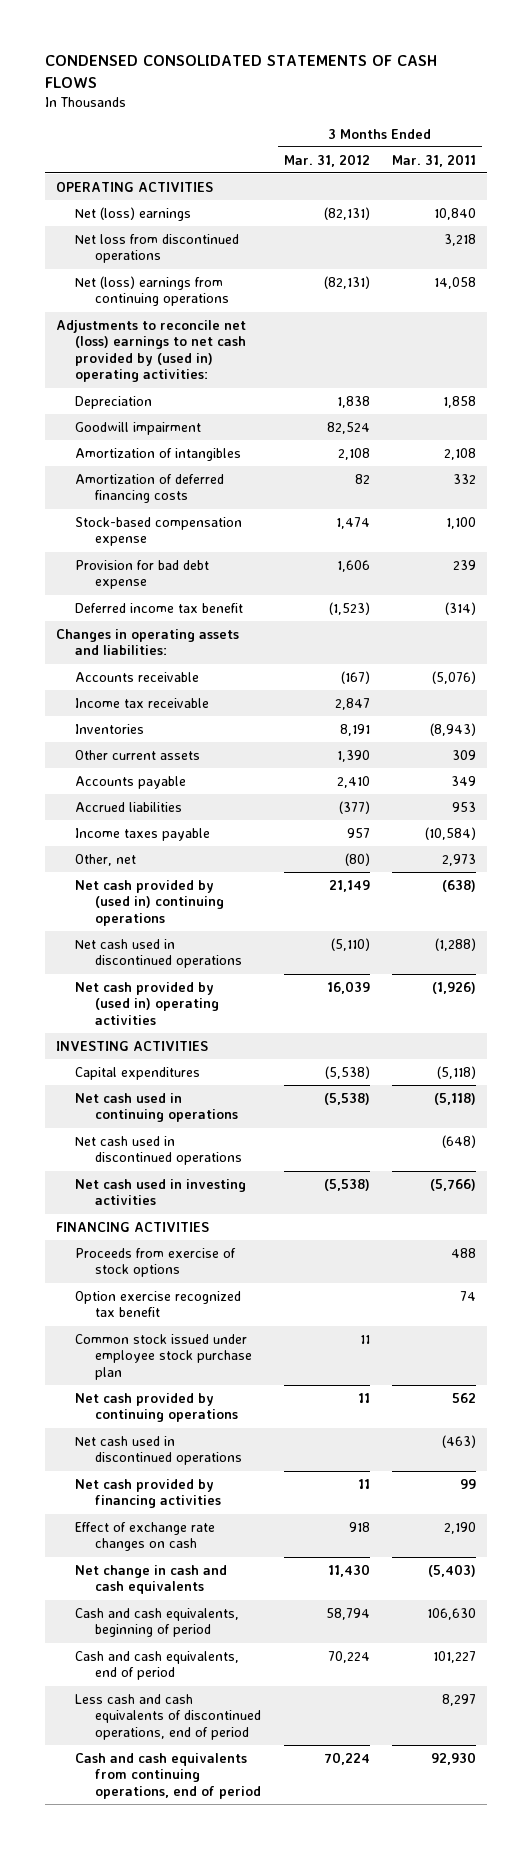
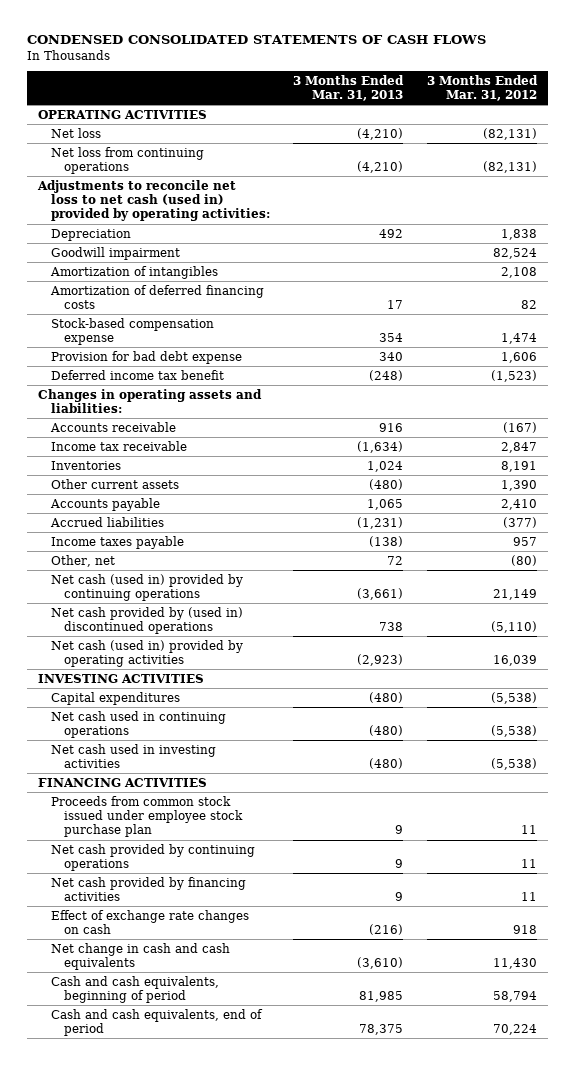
[392,153,477,167] Mar. 31, 2011 -> none
none -> [293,74,405,101] 3 Months Ended Mar. 31, 2013
[75,233,240,264] Net loss from discontinued operations -> none
[75,206,192,221] Net (loss) earnings -> [51,127,102,138] Net loss
[75,275,229,307] Net (loss) earnings from continuing operations -> [51,146,205,174] Net loss from continuing operations
[55,319,247,383] Adjustments to reconcile net (loss) earnings to net cash provided by (used in) operating activities: -> [37,179,271,222] Adjustments to reconcile net loss to net cash (used in) provided by operating activities:
[75,879,224,926] Net cash provided by (used in) continuing operations -> [51,573,244,601] Net cash (used in) provided by continuing operations
[75,938,242,969] Net cash used in discontinued operations -> [51,606,244,634] Net cash provided by (used in) discontinued operations
[75,981,219,1025] Net cash provided by (used in) operating activities -> [51,639,244,667] Net cash (used in) provided by operating activities
[75,1135,242,1166] Net cash used in discontinued operations -> none
[75,1247,237,1278] Proceeds from exercise of stock options -> none
[75,1290,242,1318] Option exercise recognized tax benefit -> none
[75,1333,252,1380] Common stock issued under employee stock purchase plan -> [51,795,244,838] Proceeds from common stock issued under employee stock purchase plan
[75,1435,242,1466] Net cash used in discontinued operations -> none
[75,1693,261,1740] Less cash and cash equivalents of discontinued operations, end of period -> none
[75,1752,261,1799] Cash and cash equivalents from continuing operations, end of period -> none

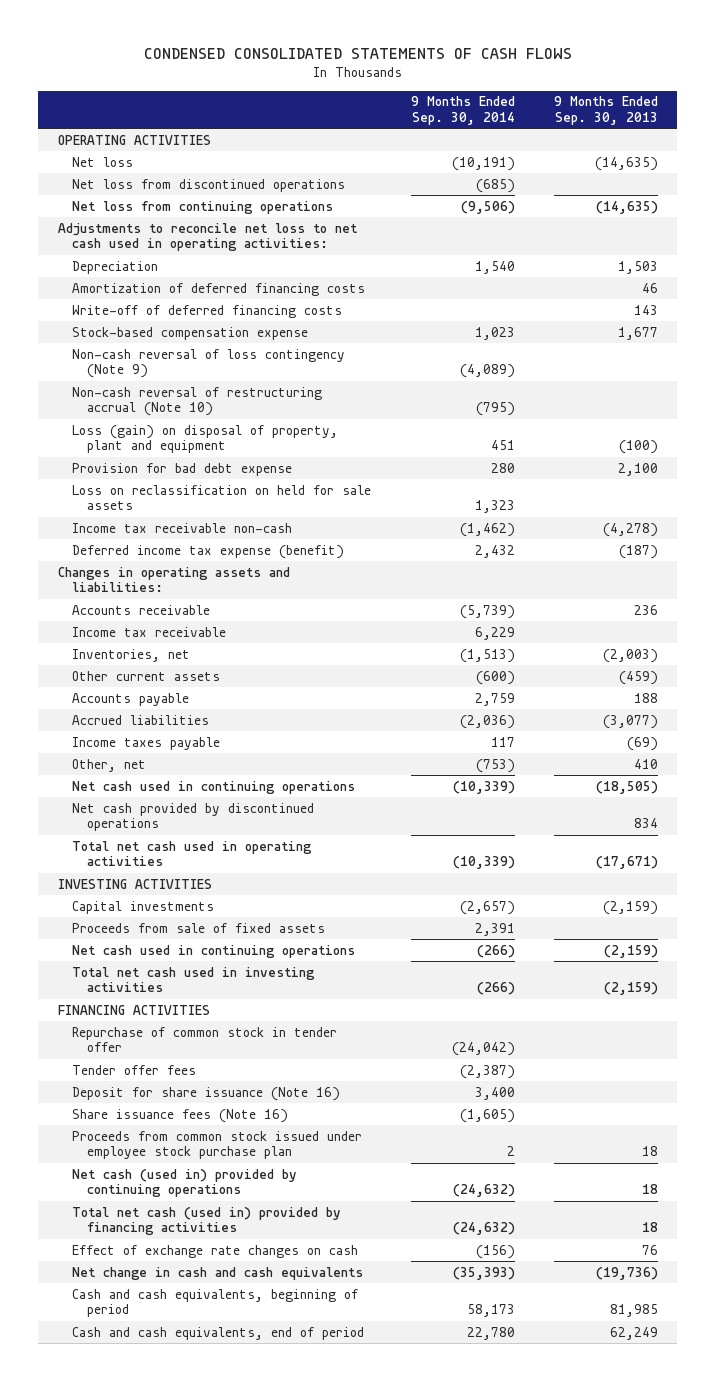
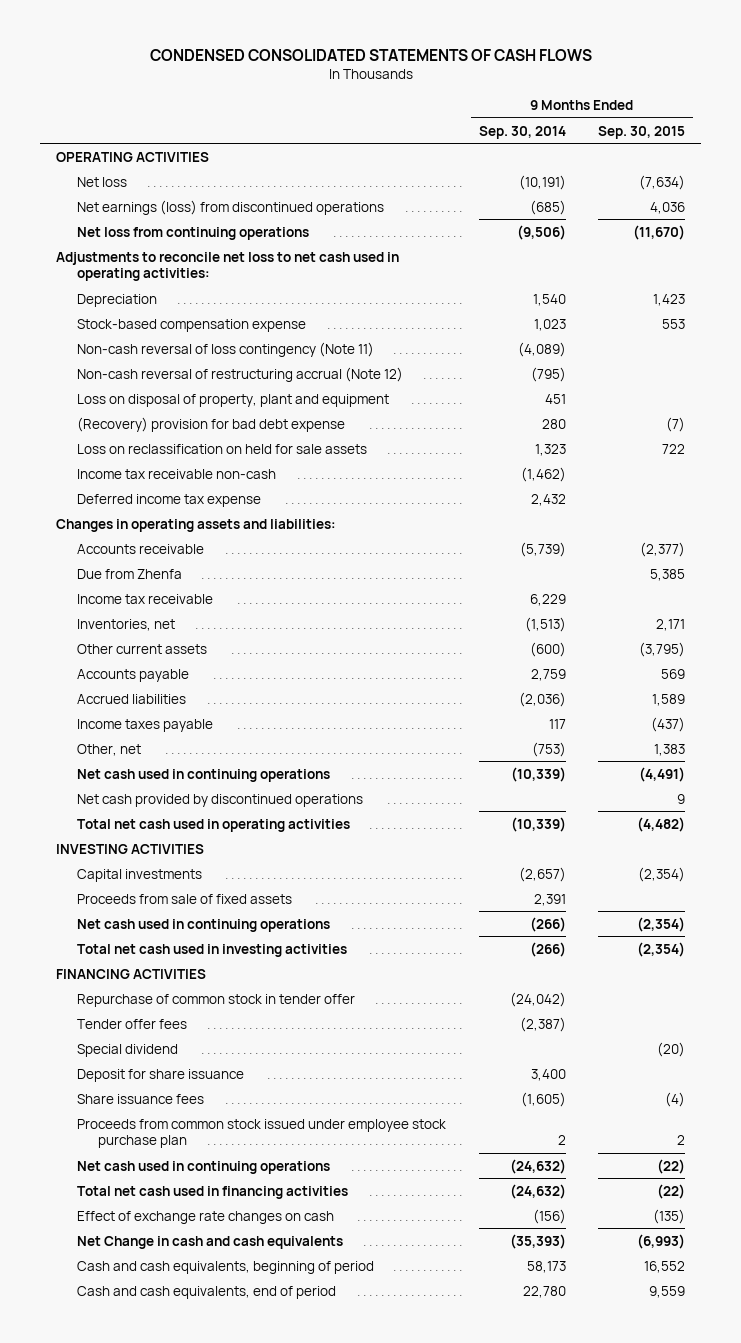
[553,96,658,125] 9 Months Ended Sep. 30, 2013 -> none
none -> [597,125,685,139] Sep. 30, 2015
[72,178,346,192] Net loss from discontinued operations -> [77,199,385,215] Net earnings (loss) from discontinued operations
[72,282,366,296] Amortization of deferred financing costs -> none
[72,304,343,318] Write-off of deferred financing costs -> none
[72,348,346,379] Non-cash reversal of loss contingency (Note 9) -> [77,341,375,357] Non-cash reversal of loss contingency (Note 11)
[72,386,323,417] Non-cash reversal of restructuring accrual (Note 10) -> [77,366,404,382] Non-cash reversal of restructuring accrual (Note 12)
[72,424,339,454] Loss (gain) on disposal of property, plant and equipment -> [77,393,390,407] Loss on disposal of property, plant and equipment
[72,462,293,476] Provision for bad debt expense -> [77,416,346,432] (Recovery) provision for bad debt expense
[72,544,345,559] Deferred income tax expense (benefit) -> [77,493,262,507] Deferred income tax expense
none -> [77,568,183,579] Due from Zhenfa
none -> [77,1043,179,1057] Special dividend
[72,1086,341,1101] Deposit for share issuance (Note 16) -> [77,1068,245,1082] Deposit for share issuance
[72,1108,289,1123] Share issuance fees (Note 16) -> [77,1093,205,1104] Share issuance fees
[72,1168,298,1198] Net cash (used in) provided by continuing operations -> [77,1160,331,1174] Net cash used in continuing operations
[72,1206,342,1236] Total net cash (used in) provided by financing activities -> [77,1185,349,1199] Total net cash used in financing activities
[72,1266,364,1280] Net change in cash and cash equivalents -> [77,1235,344,1249] Net Change in cash and cash equivalents

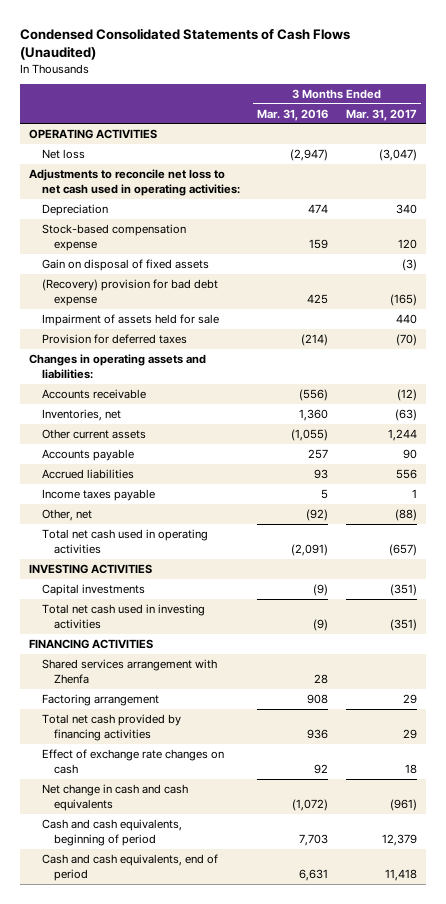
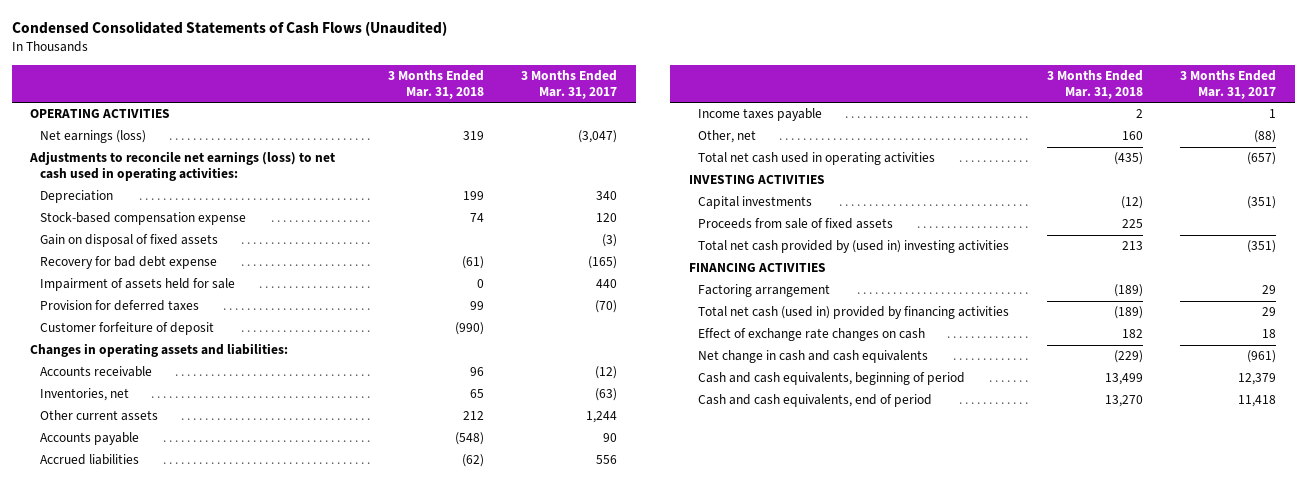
[257,108,329,121] Mar. 31, 2016 -> none
none -> [388,70,485,99] 3 Months Ended Mar. 31, 2018
[41,148,85,159] Net loss -> [39,130,146,144] Net earnings (loss)
[29,168,240,197] Adjustments to reconcile net loss to net cash used in operating activities: -> [29,151,336,182] Adjustments to reconcile net earnings (loss) to net cash used in operating activities:
[41,278,218,307] (Recovery) provision for bad debt expense -> [39,256,217,270] Recovery for bad debt expense
none -> [39,322,214,336] Customer forfeiture of deposit
none -> [698,218,894,230] Proceeds from sale of fixed assets
[41,603,205,630] Total net cash used in investing activities -> [698,240,1010,254] Total net cash provided by (used in) investing activities
[41,658,217,685] Shared services arrangement with Zhenfa -> none
[41,713,181,742] Total net cash provided by financing activities -> [698,306,1010,320] Total net cash (used in) provided by financing activities

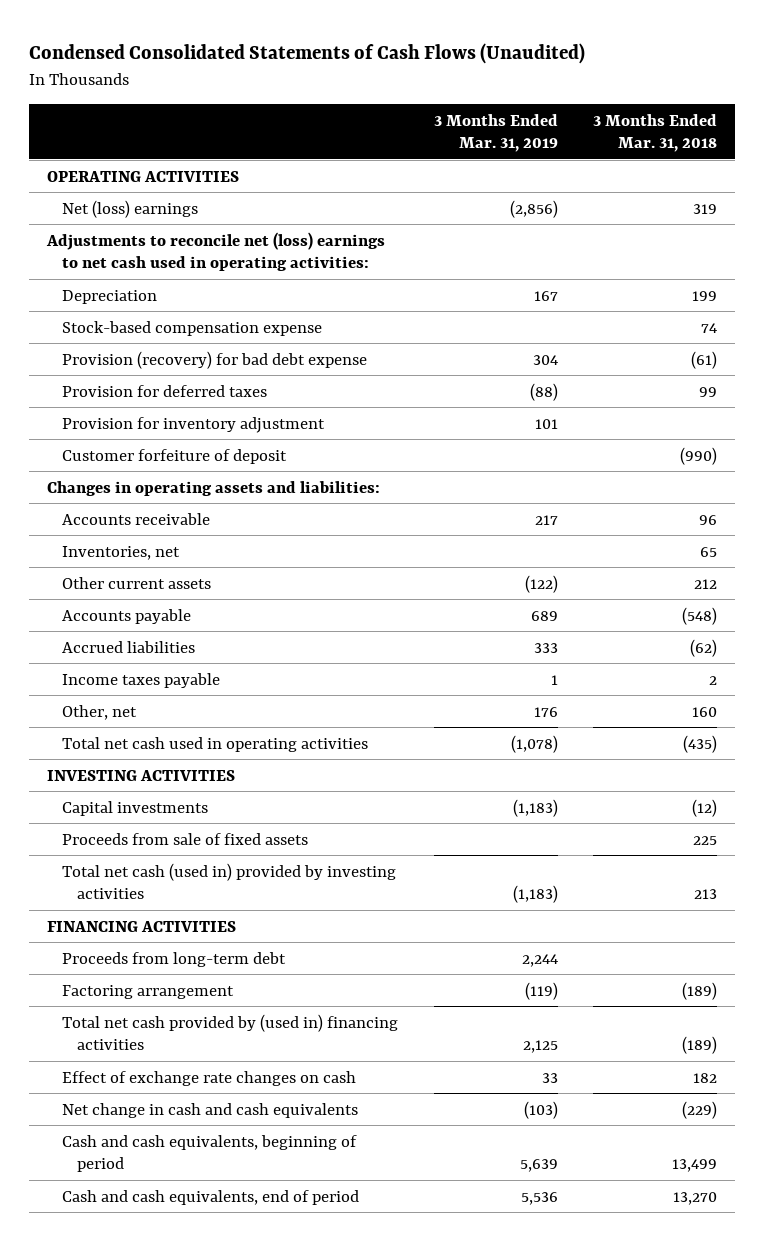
[521,70,618,99] 3 Months Ended Mar. 31, 2017 -> none
none -> [433,113,558,153] 3 Months Ended Mar. 31, 2019
[39,130,146,144] Net earnings (loss) -> [62,199,199,218] Net (loss) earnings
[29,151,336,182] Adjustments to reconcile net earnings (loss) to net cash used in operating activities: -> [46,231,386,272] Adjustments to reconcile net (loss) earnings to net cash used in operating activities:
[39,234,218,248] Gain on disposal of fixed assets -> none
[39,278,235,292] Impairment of assets held for sale -> none
[39,256,217,270] Recovery for bad debt expense -> [62,350,368,369] Provision (recovery) for bad debt expense
none -> [62,416,326,433] Provision for inventory adjustment
[698,240,1010,254] Total net cash provided by (used in) investing activities -> [62,862,397,900] Total net cash (used in) provided by investing activities
none -> [62,951,287,967] Proceeds from long-term debt
[698,306,1010,320] Total net cash (used in) provided by financing activities -> [62,1013,399,1051] Total net cash provided by (used in) financing activities

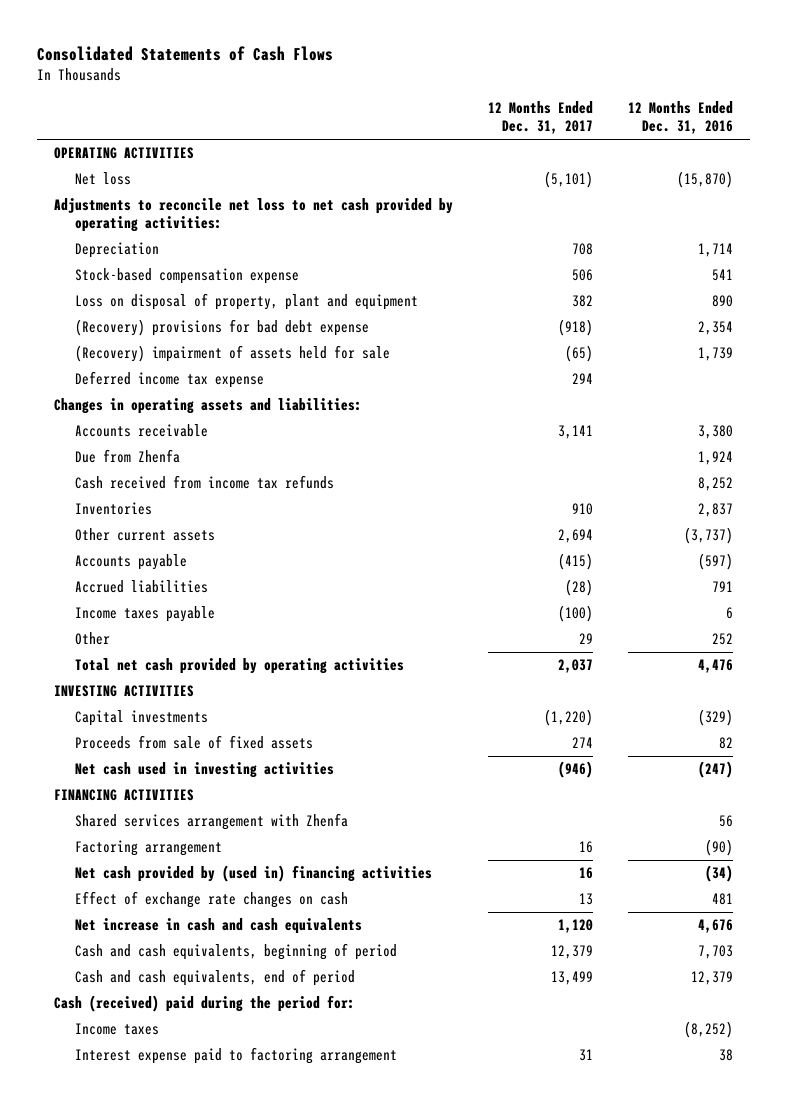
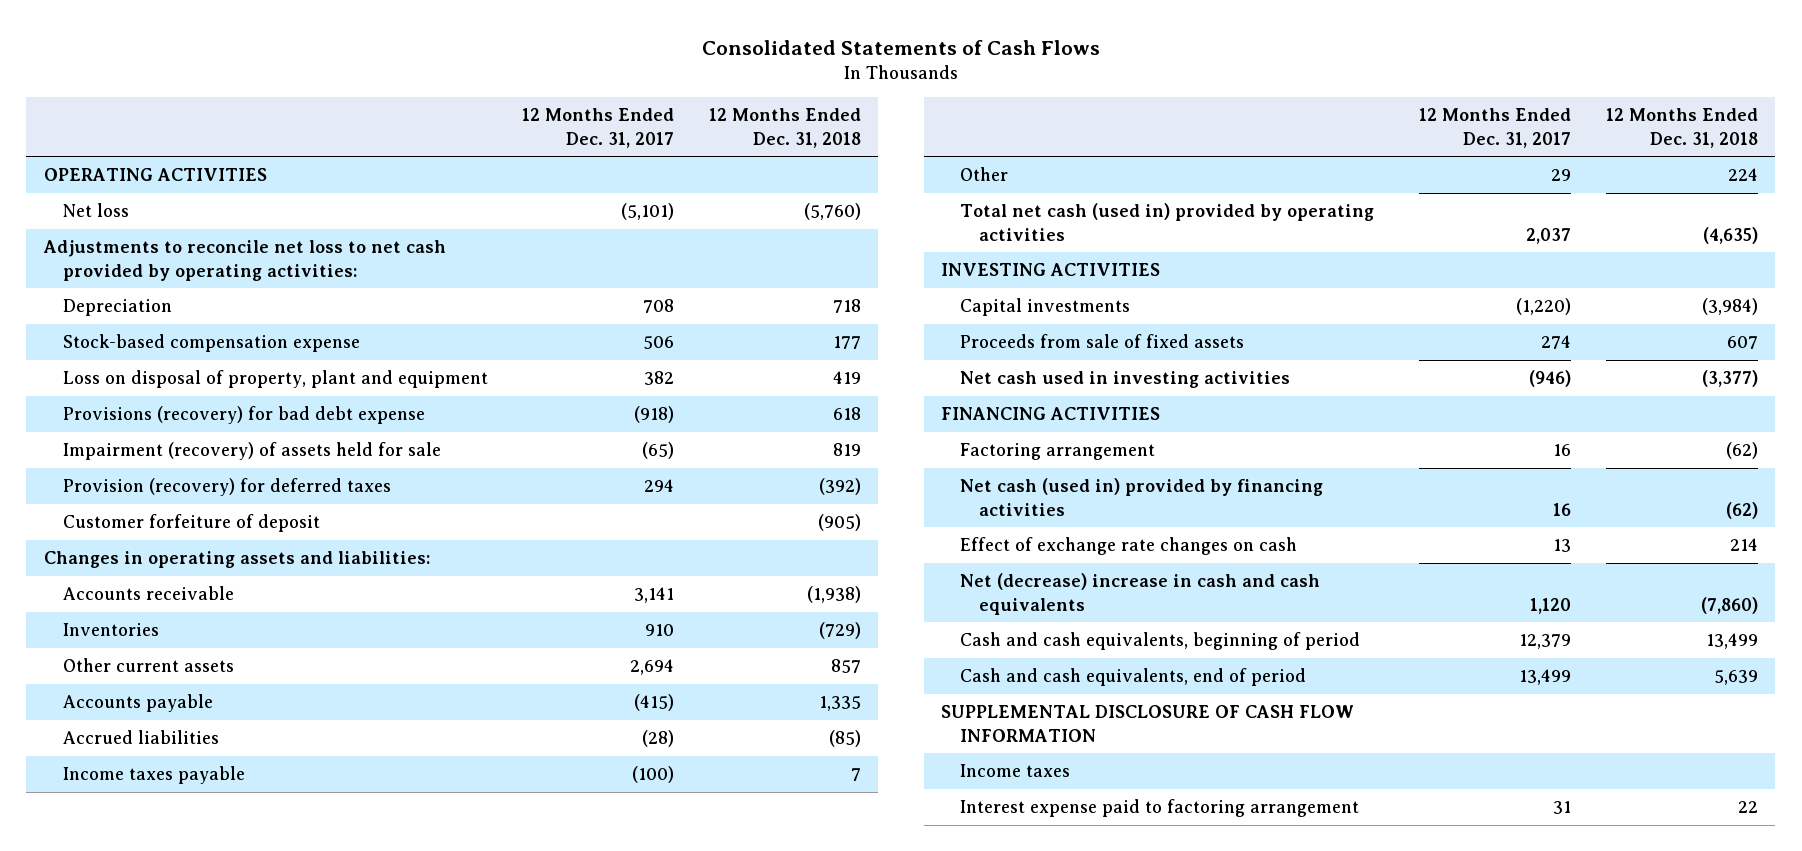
[627,101,733,135] 12 Months Ended Dec. 31, 2016 -> none
none -> [708,108,861,148] 12 Months Ended Dec. 31, 2018
[74,319,369,337] (Recovery) provisions for bad debt expense -> [62,406,425,425] Provisions (recovery) for bad debt expense
[74,345,390,363] (Recovery) impairment of assets held for sale -> [62,442,441,461] Impairment (recovery) of assets held for sale
[74,371,264,389] Deferred income tax expense -> [62,478,391,497] Provision (recovery) for deferred taxes
none -> [62,514,320,533] Customer forfeiture of deposit
[74,449,180,464] Due from Zhenfa -> none
[74,475,334,490] Cash received from income tax refunds -> none
[74,658,404,675] Total net cash provided by operating activities -> [959,203,1374,241] Total net cash (used in) provided by operating activities
[74,813,348,831] Shared services arrangement with Zhenfa -> none
[74,865,432,883] Net cash provided by (used in) financing activities -> [959,478,1323,516] Net cash (used in) provided by financing activities
[74,918,362,935] Net increase in cash and cash equivalents -> [959,573,1320,615] Net (decrease) increase in cash and cash equivalents
[54,995,356,1013] Cash (received) paid during the period for: -> [940,705,1354,742] SUPPLEMENTAL DISCLOSURE OF CASH FLOW INFORMATION

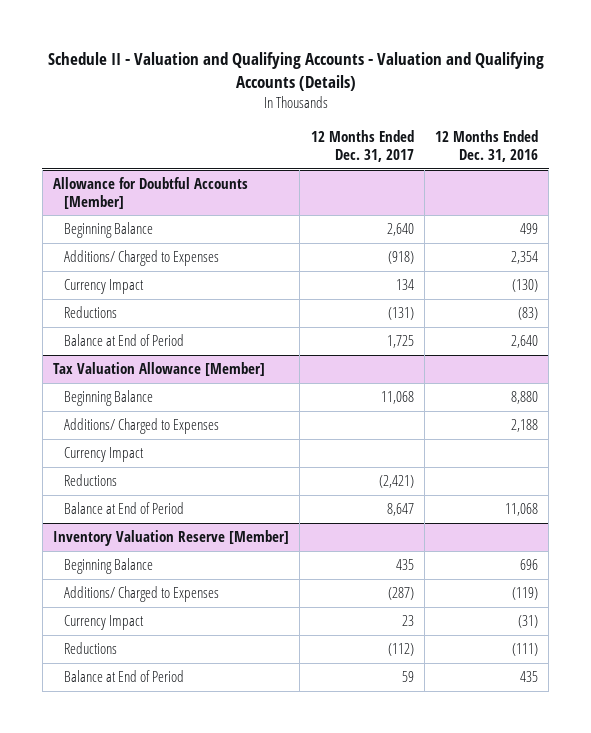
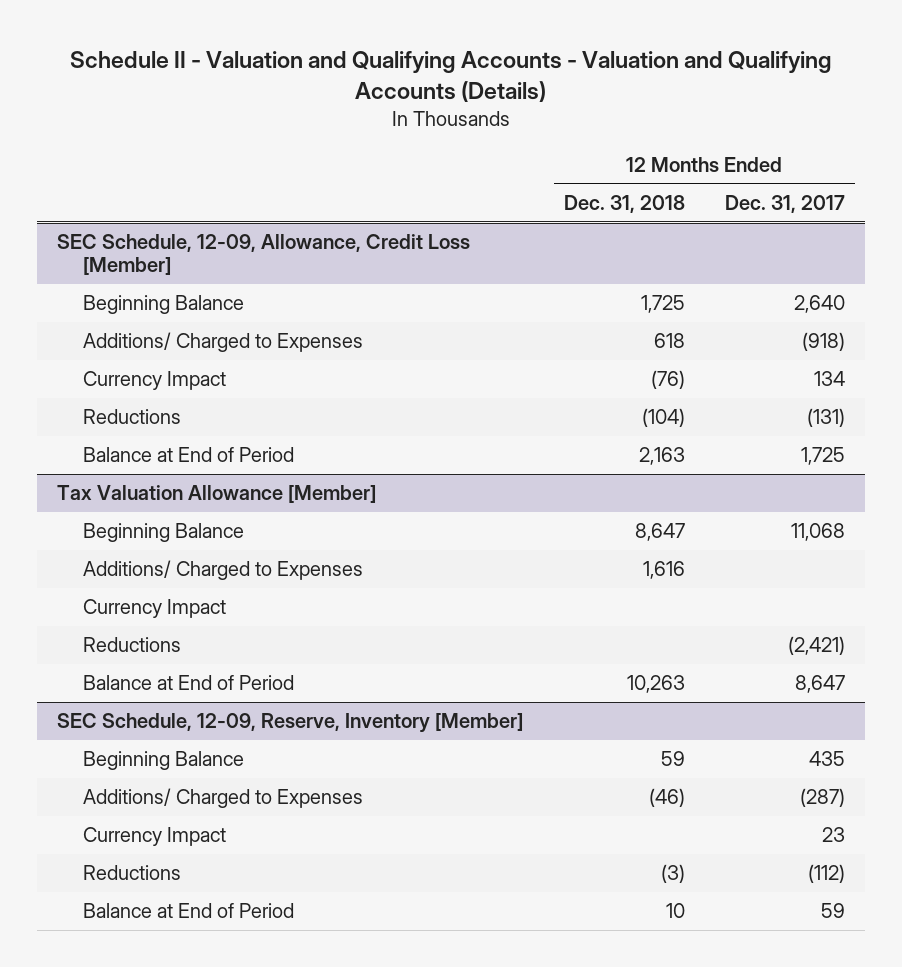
[435,130,539,163] 12 Months Ended Dec. 31, 2016 -> none
none -> [563,194,685,213] Dec. 31, 2018
[53,177,249,209] Allowance for Doubtful Accounts [Member] -> none
none -> [57,234,471,276] SEC Schedule, 12-09, Allowance, Credit Loss [Member]
[53,530,290,547] Inventory Valuation Reserve [Member] -> [57,713,524,734] SEC Schedule, 12-09, Reserve, Inventory [Member]

